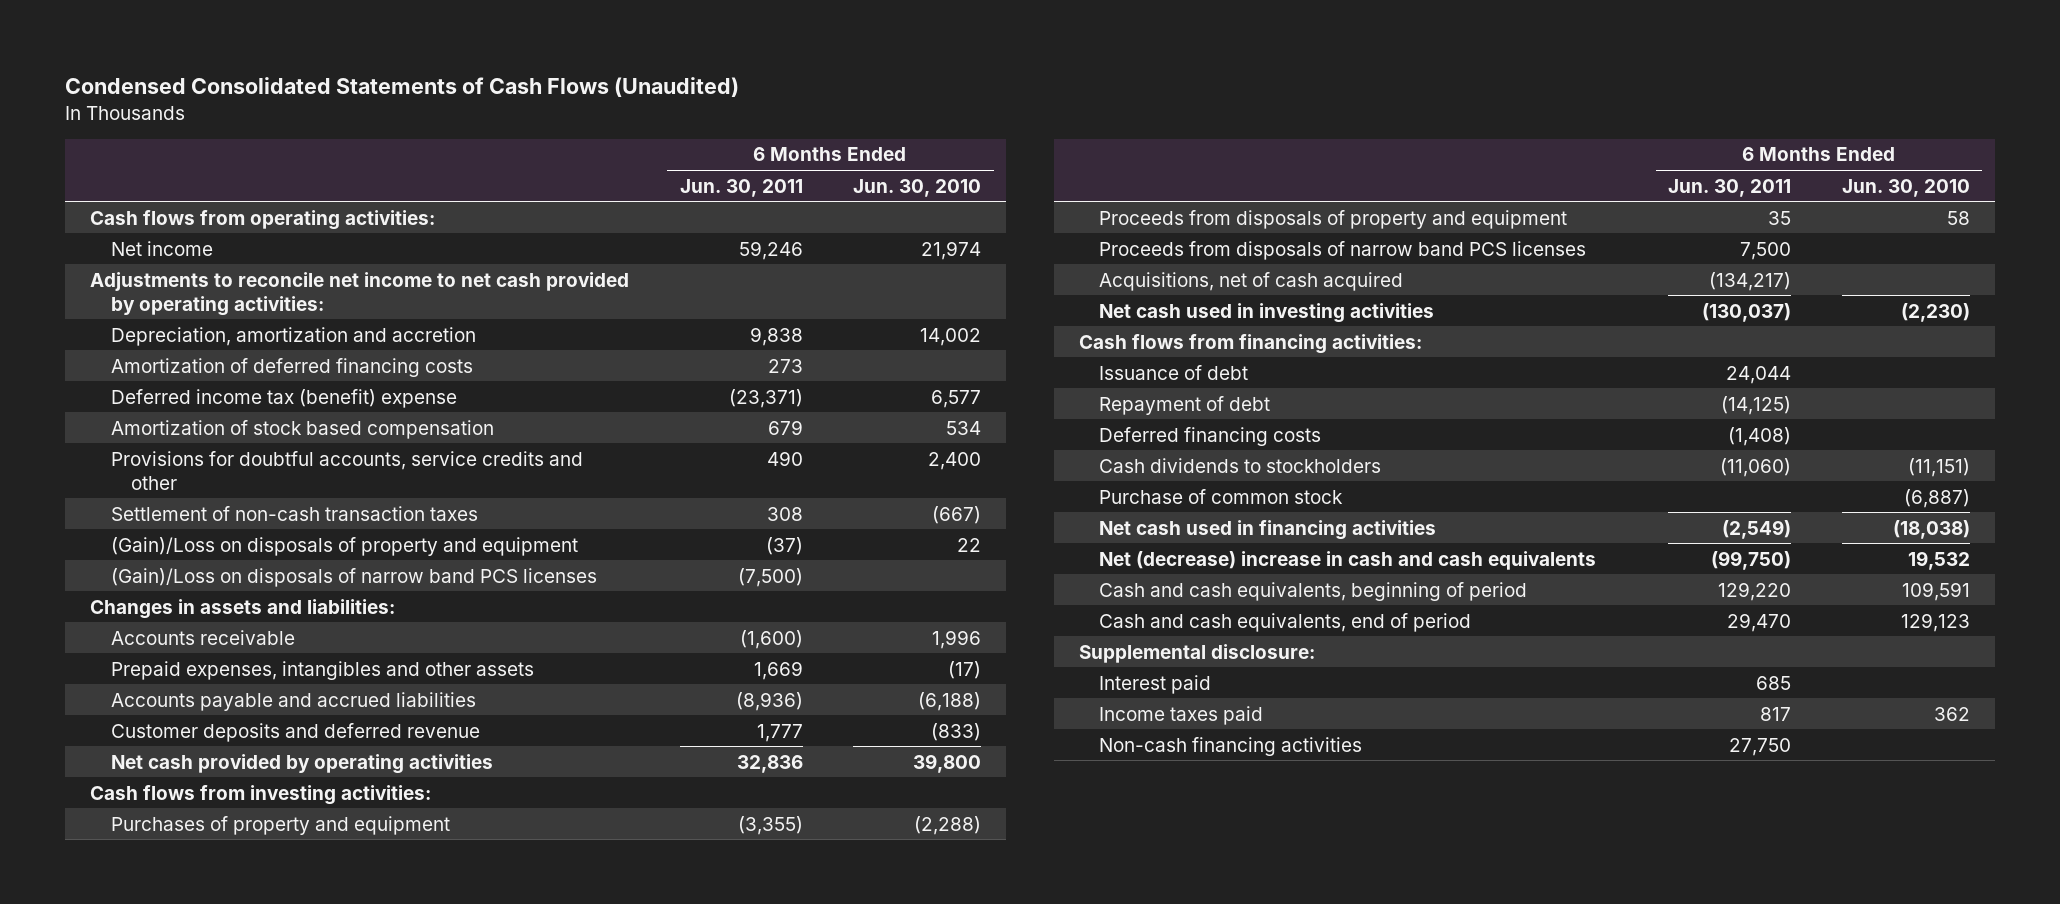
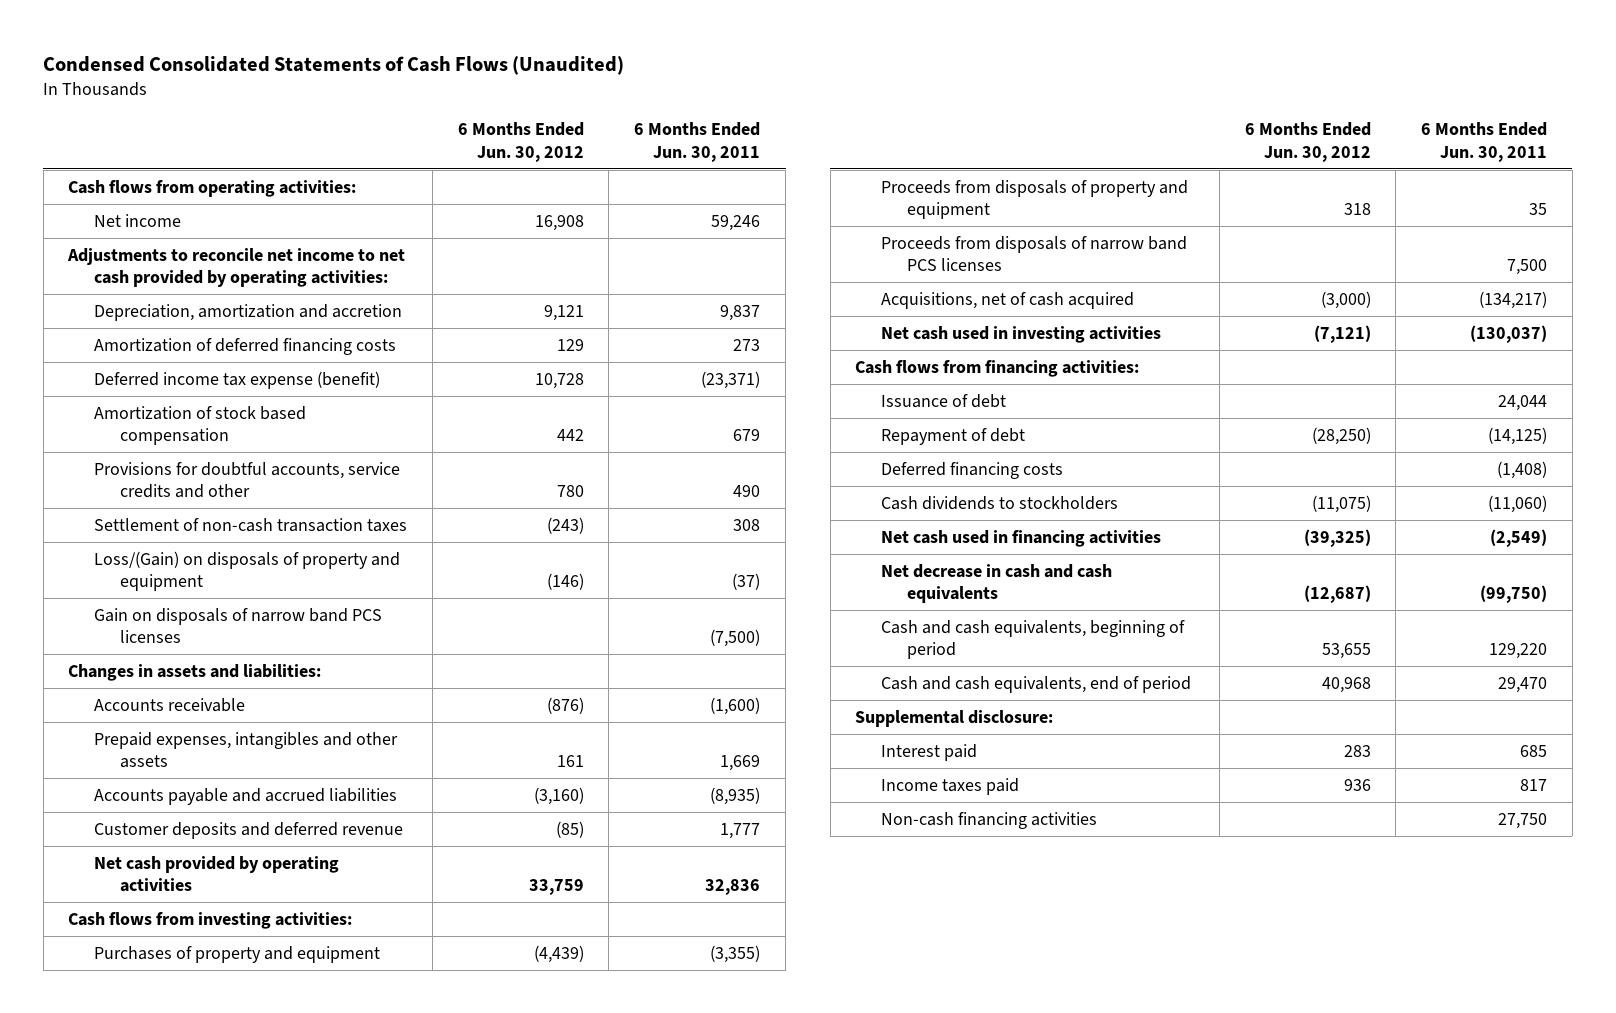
[853,178,982,197] Jun. 30, 2010 -> none
none -> [457,122,584,162] 6 Months Ended Jun. 30, 2012
[749,326,803,346] 9,838 -> [720,304,761,321] 9,837
[110,388,457,408] Deferred income tax (benefit) expense -> [94,370,381,389] Deferred income tax expense (benefit)
[110,536,578,556] (Gain)/Loss on disposals of property and equipment -> [94,550,401,591] Loss/(Gain) on disposals of property and equipment
[110,567,597,587] (Gain)/Loss on disposals of narrow band PCS licenses -> [94,607,383,643] Gain on disposals of narrow band PCS licenses
[735,691,803,711] (8,936) -> [710,786,761,805] (8,935)
[1099,488,1344,504] Purchase of common stock -> none
[1099,550,1597,570] Net (decrease) increase in cash and cash equivalents -> [881,563,1113,603] Net decrease in cash and cash equivalents

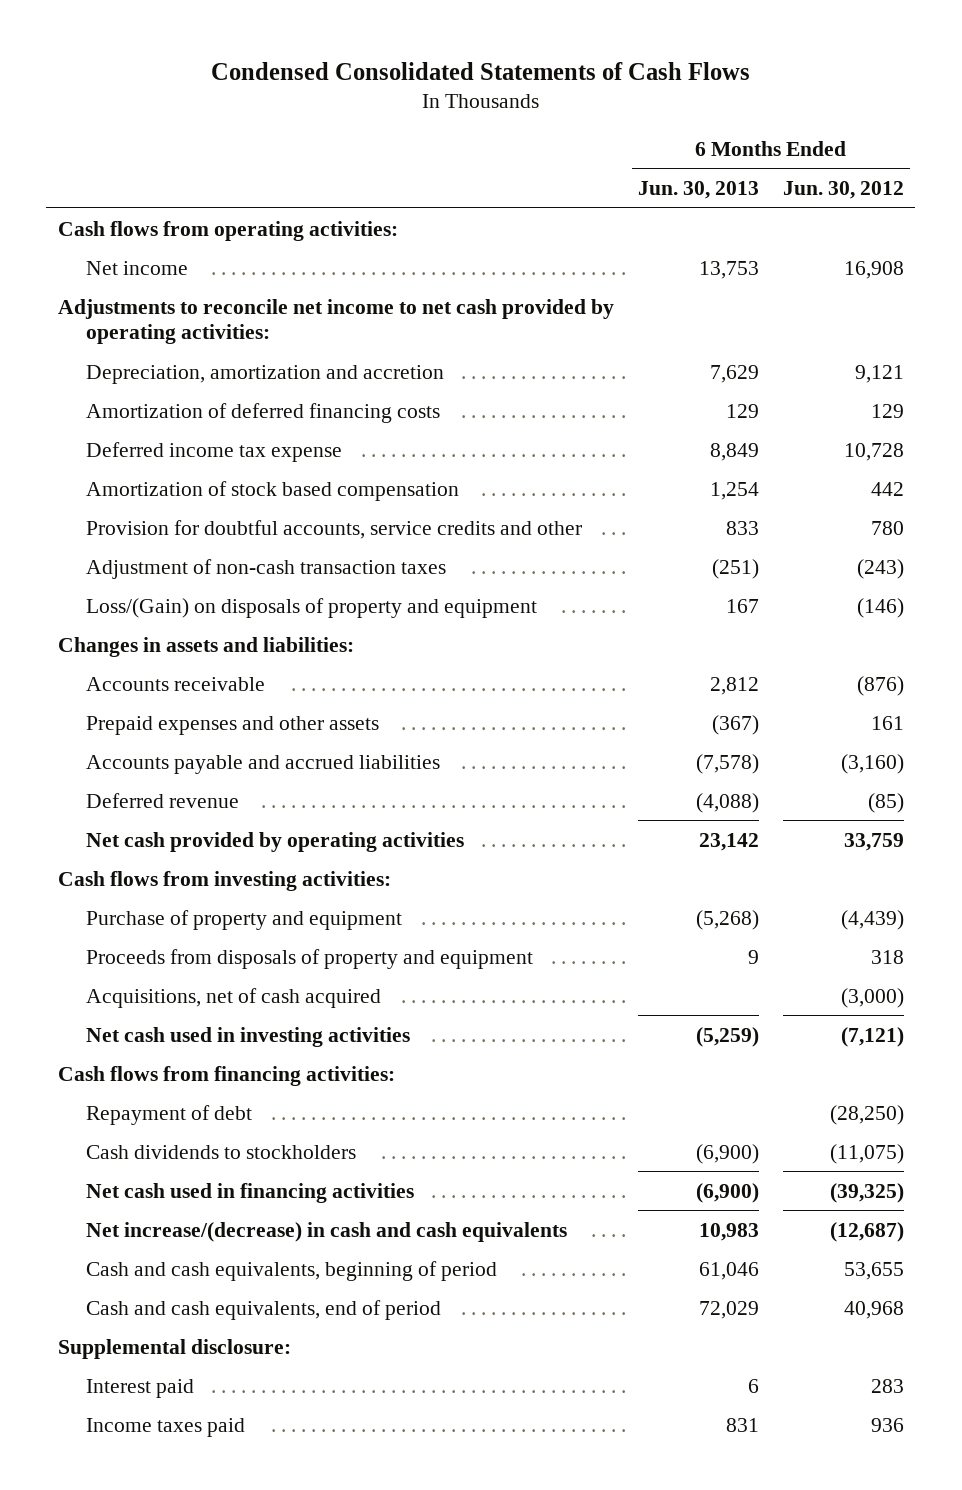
[43,55,625,75] Condensed Consolidated Statements of Cash Flows (Unaudited) -> [210,61,750,80] Condensed Consolidated Statements of Cash Flows
[634,122,761,162] 6 Months Ended Jun. 30, 2011 -> none
none -> [637,181,759,200] Jun. 30, 2013
[94,370,381,389] Deferred income tax expense (benefit) -> [85,441,342,462] Deferred income tax expense
[94,461,401,498] Provisions for doubtful accounts, service credits and other -> [85,519,582,539] Provision for doubtful accounts, service credits and other
[94,517,408,532] Settlement of non-cash transaction taxes -> [85,558,446,579] Adjustment of non-cash transaction taxes
[94,607,383,643] Gain on disposals of narrow band PCS licenses -> none
[94,731,399,768] Prepaid expenses, intangibles and other assets -> [85,715,379,735] Prepaid expenses and other assets
[94,821,404,839] Customer deposits and deferred revenue -> none
none -> [85,792,239,808] Deferred revenue
[94,945,381,963] Purchases of property and equipment -> [85,909,402,930] Purchase of property and equipment
[881,235,1188,271] Proceeds from disposals of narrow band PCS licenses -> none
[881,393,1007,408] Issuance of debt -> none
[881,461,1064,479] Deferred financing costs -> none
[881,563,1113,603] Net decrease in cash and cash equivalents -> [85,1221,567,1242] Net increase/(decrease) in cash and cash equivalents
[881,811,1098,829] Non-cash financing activities -> none

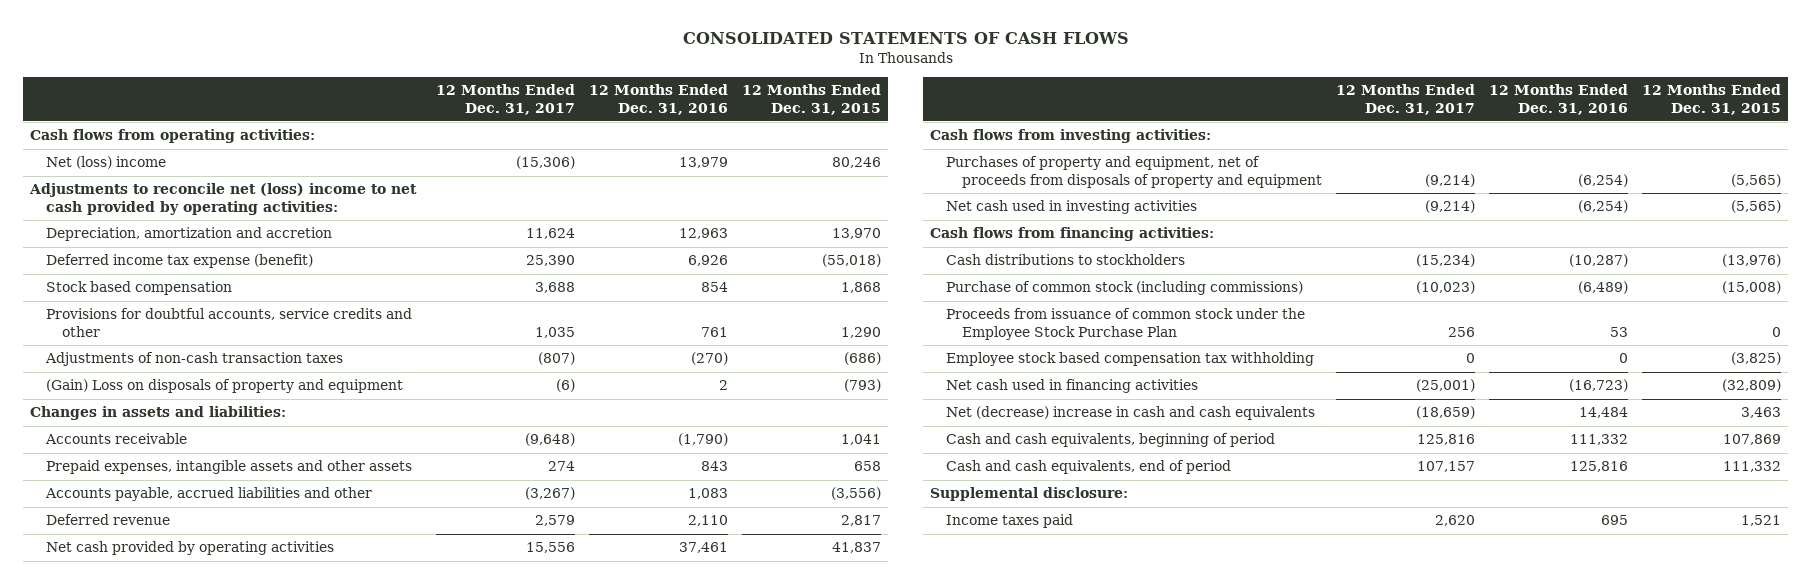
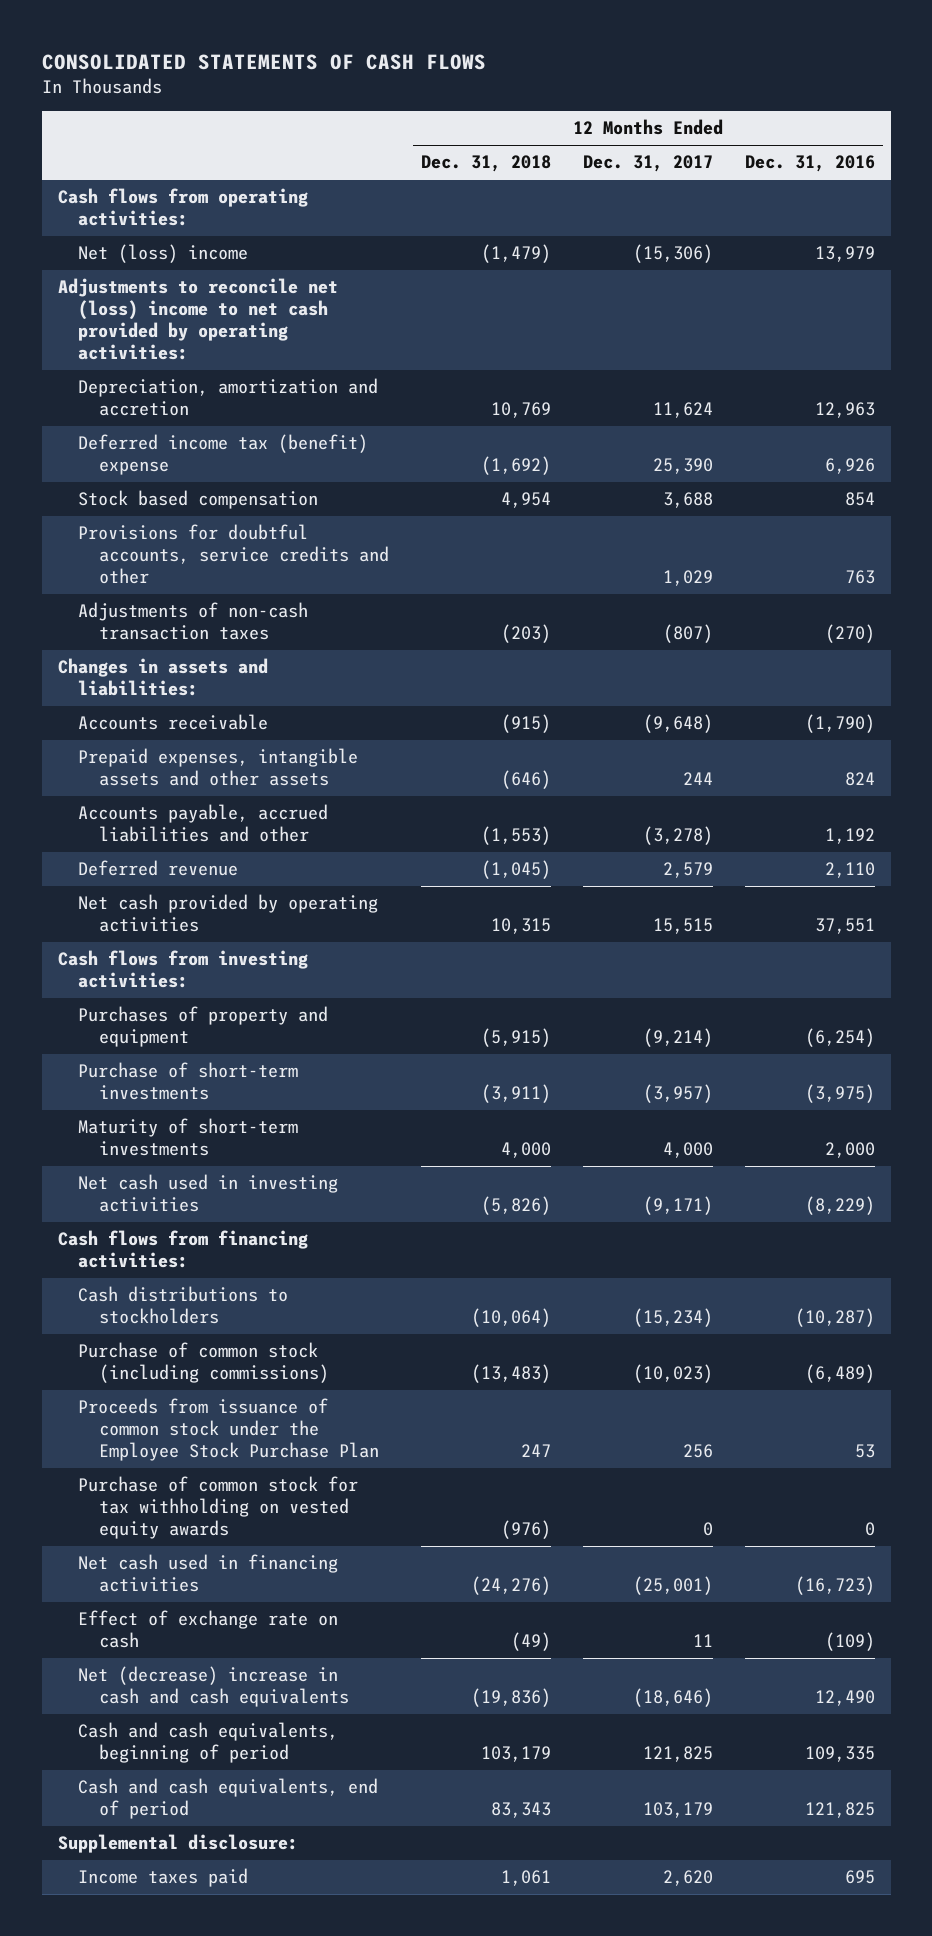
[742,83,882,115] 12 Months Ended Dec. 31, 2015 -> none
none -> [420,155,551,173] Dec. 31, 2018
[45,254,313,269] Deferred income tax expense (benefit) -> [78,434,369,476] Deferred income tax (benefit) expense
[534,327,575,339] 1,035 -> [662,570,713,587] 1,029
[701,327,729,338] 761 -> [844,570,875,585] 763
[45,379,403,394] (Gain) Loss on disposals of property and equipment -> none
[547,461,575,472] 274 -> [682,772,713,786] 244
[701,461,729,472] 843 -> [844,772,875,787] 824
[524,487,575,501] (3,267) -> [642,826,713,846] (3,278)
[688,488,729,500] 1,083 -> [824,828,875,845] 1,192
[525,542,575,554] 15,556 -> [652,918,713,935] 15,515
[679,542,729,554] 37,461 -> [814,918,875,935] 37,551
[945,156,1322,189] Purchases of property and equipment, net of proceeds from disposals of property and equipment -> [78,1006,329,1048] Purchases of property and equipment
none -> [78,1062,299,1101] Purchase of short-term investments
none -> [78,1118,299,1157] Maturity of short-term investments
[1424,200,1475,214] (9,214) -> [642,1196,713,1216] (9,171)
[1578,200,1629,214] (6,254) -> [804,1196,875,1216] (8,229)
[945,352,1314,367] Employee stock based compensation tax withholding -> [78,1476,359,1540] Purchase of common stock for tax withholding on vested equity awards
none -> [78,1610,339,1649] Effect of exchange rate on cash
[1415,406,1475,420] (18,659) -> [632,1688,713,1708] (18,646)
[1579,407,1629,419] 14,484 -> [814,1690,875,1707] 12,490
[1416,434,1475,446] 125,816 -> [642,1746,713,1763] 121,825
[1570,434,1629,446] 111,332 -> [804,1746,875,1763] 109,335
[1416,461,1475,473] 107,157 -> [642,1802,713,1819] 103,179
[1570,461,1629,473] 125,816 -> [804,1802,875,1819] 121,825

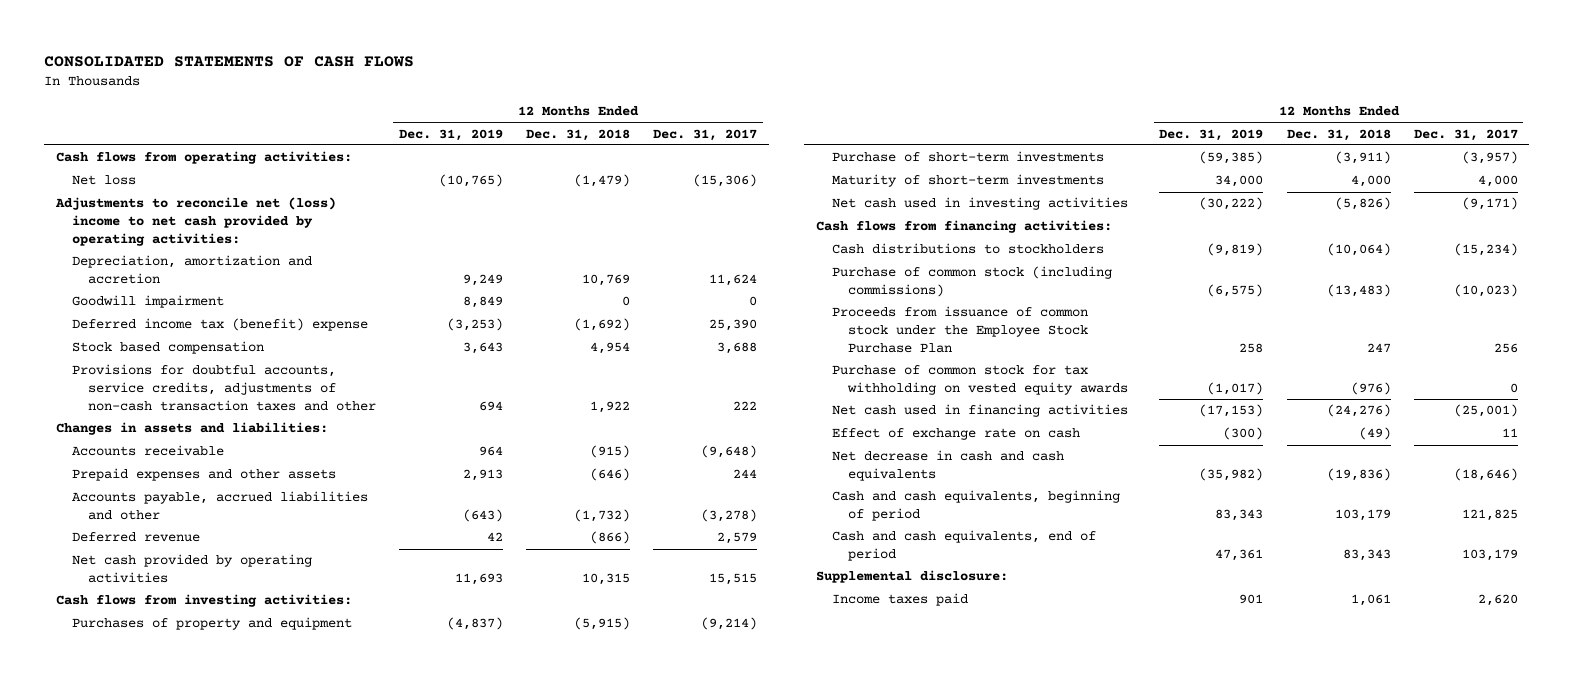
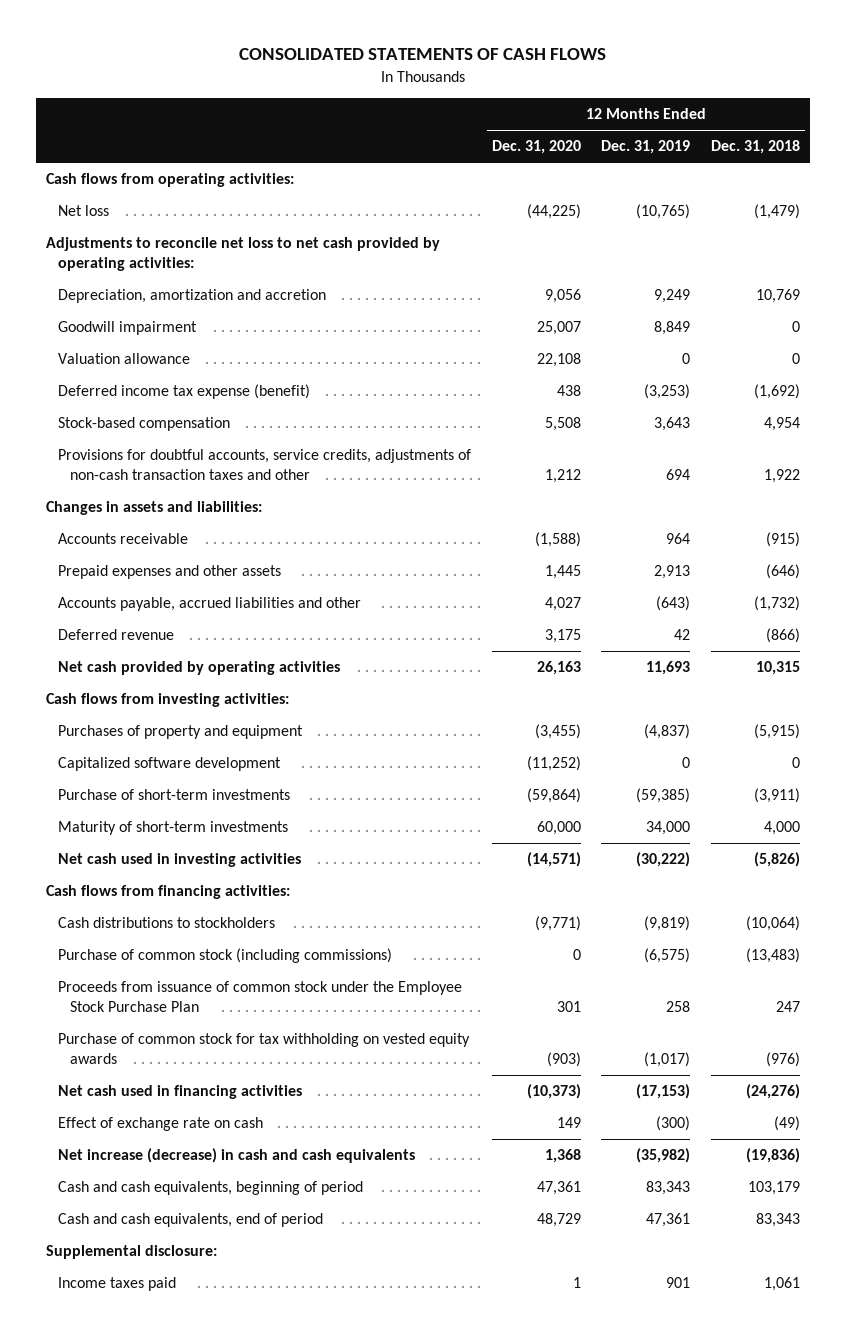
[653,128,758,141] Dec. 31, 2017 -> none
none -> [491,140,581,155] Dec. 31, 2020
[54,197,336,247] Adjustments to reconcile net (loss) income to net cash provided by operating activities: -> [45,237,440,271] Adjustments to reconcile net loss to net cash provided by operating activities:
none -> [58,353,191,365] Valuation allowance
[71,318,368,332] Deferred income tax (benefit) expense -> [58,384,311,400] Deferred income tax expense (benefit)
[71,341,264,355] Stock based compensation -> [58,417,231,432] Stock-based compensation
none -> [58,757,282,772] Capitalized software development
[832,450,1065,482] Net decrease in cash and cash equivalents -> [58,1148,416,1164] Net increase (decrease) in cash and cash equivalents

